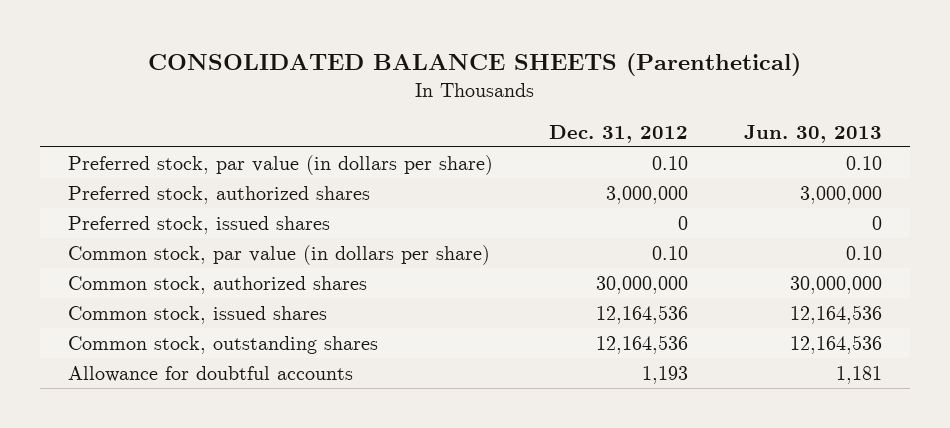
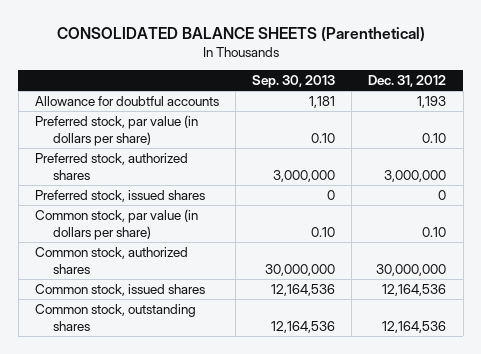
[744,124,883,143] Jun. 30, 2013 -> none
none -> [252,75,336,89] Sep. 30, 2013
[67,365,353,382] Allowance for doubtful accounts -> [34,96,219,107] Allowance for doubtful accounts

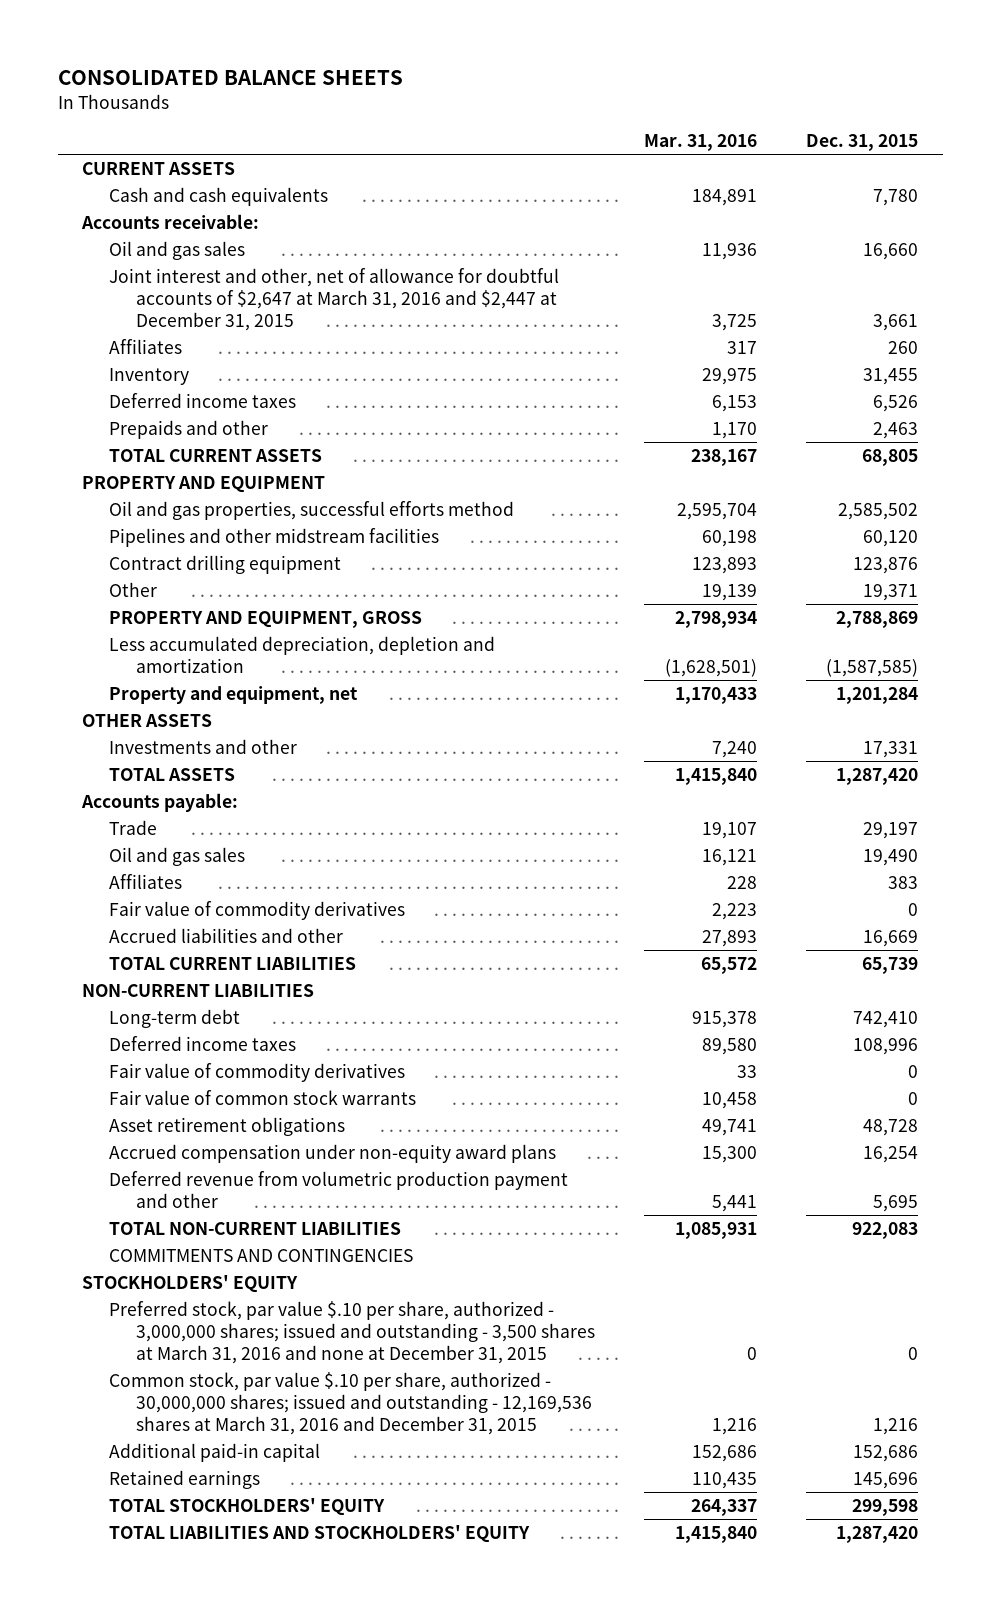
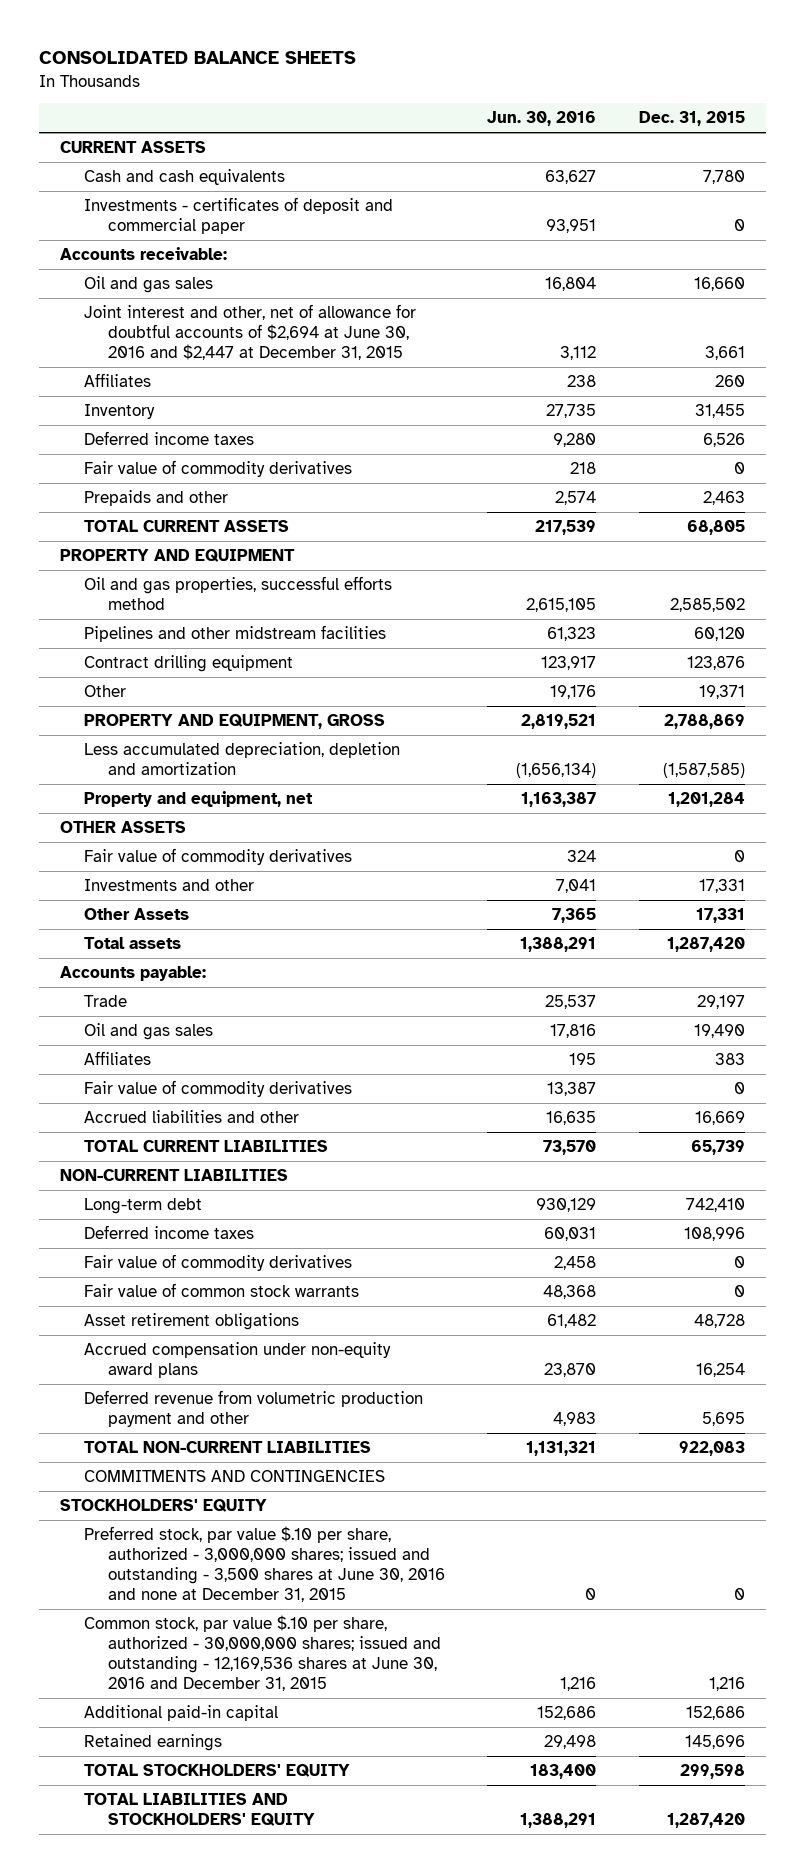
[643,134,757,152] Mar. 31, 2016 -> none
none -> [487,111,597,127] Jun. 30, 2016
none -> [83,196,393,235] Investments - certificates of deposit and commercial paper
[109,268,560,331] Joint interest and other, net of allowance for doubtful accounts of $2,647 at March 31, 2016 and $2,447 at December 31, 2015 -> [83,303,416,361] Joint interest and other, net of allowance for doubtful accounts of $2,694 at June 30, 2016 and $2,447 at December 31, 2015
none -> [83,459,352,477] Fair value of commodity derivatives
none -> [83,847,352,865] Fair value of commodity derivatives
none -> [83,907,189,920] Other Assets
[109,768,236,782] TOTAL ASSETS -> [83,936,181,949] Total assets
[109,1301,595,1364] Preferred stock, par value $.10 per share, authorized - 3,000,000 shares; issued and outstanding - 3,500 shares at March 31, 2016 and none at December 31, 2015 -> [83,1525,445,1603] Preferred stock, par value $.10 per share, authorized - 3,000,000 shares; issued and outstanding - 3,500 shares at June 30, 2016 and none at December 31, 2015
[109,1372,592,1435] Common stock, par value $.10 per share, authorized - 30,000,000 shares; issued and outstanding - 12,169,536 shares at March 31, 2016 and December 31, 2015 -> [83,1614,441,1692] Common stock, par value $.10 per share, authorized - 30,000,000 shares; issued and outstanding - 12,169,536 shares at June 30, 2016 and December 31, 2015

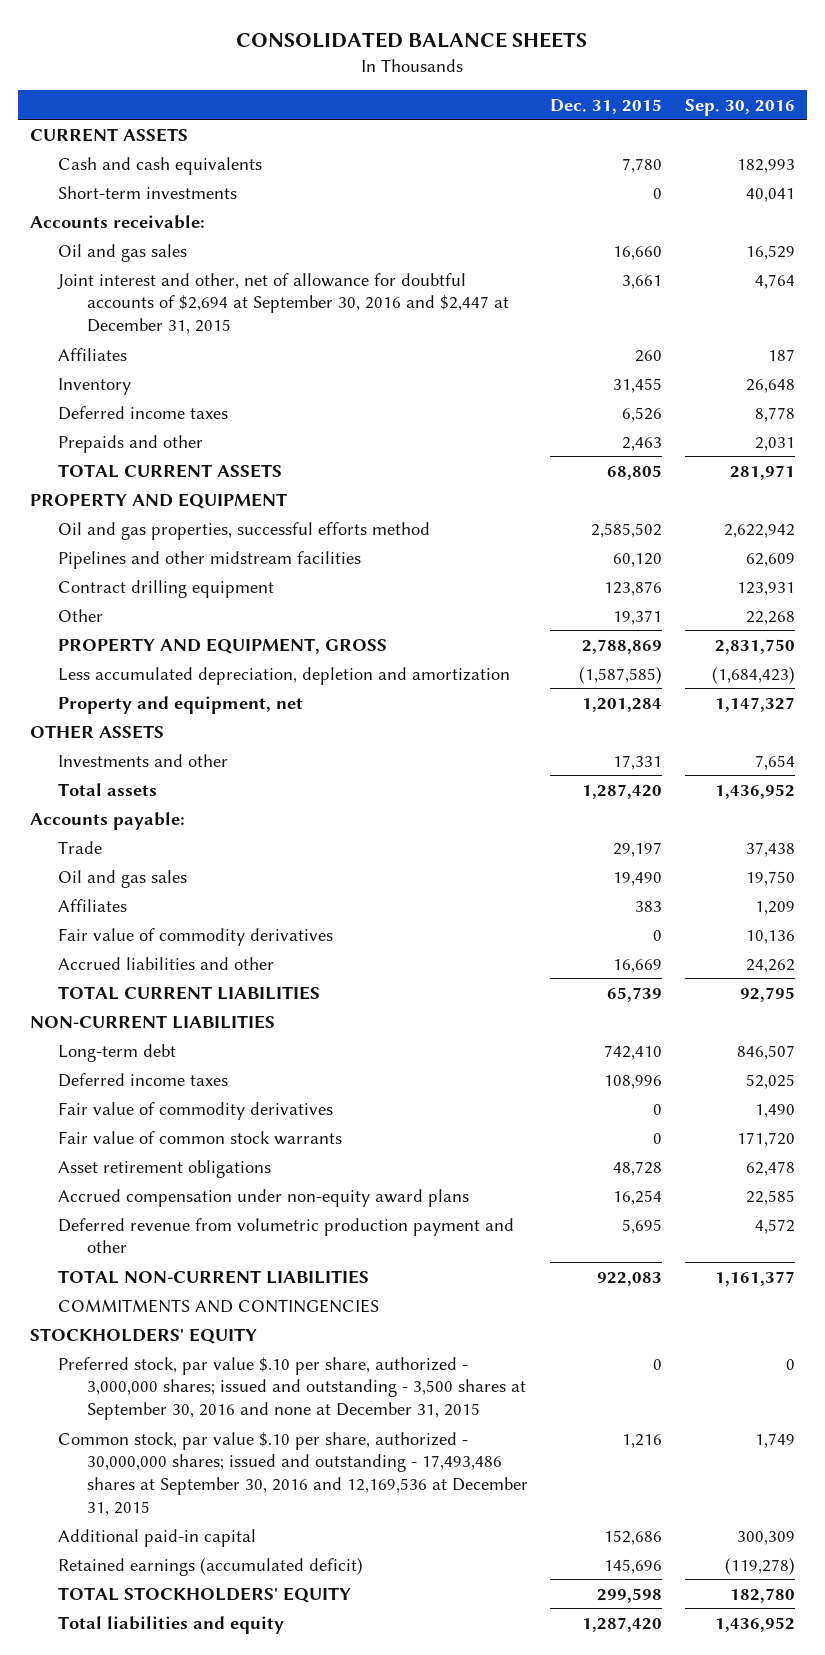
[487,111,597,127] Jun. 30, 2016 -> none
none -> [685,98,796,116] Sep. 30, 2016
[83,196,393,235] Investments - certificates of deposit and commercial paper -> [58,185,238,199] Short-term investments
[83,303,416,361] Joint interest and other, net of allowance for doubtful accounts of $2,694 at June 30, 2016 and $2,447 at December 31, 2015 -> [57,272,509,335] Joint interest and other, net of allowance for doubtful accounts of $2,694 at September 30, 2016 and $2,447 at December 31, 2015
[83,459,352,477] Fair value of commodity derivatives -> none
[83,847,352,865] Fair value of commodity derivatives -> none
[83,907,189,920] Other Assets -> none
[83,1525,445,1603] Preferred stock, par value $.10 per share, authorized - 3,000,000 shares; issued and outstanding - 3,500 shares at June 30, 2016 and none at December 31, 2015 -> [58,1356,526,1421] Preferred stock, par value $.10 per share, authorized - 3,000,000 shares; issued and outstanding - 3,500 shares at September 30, 2016 and none at December 31, 2015
[83,1614,441,1692] Common stock, par value $.10 per share, authorized - 30,000,000 shares; issued and outstanding - 12,169,536 shares at June 30, 2016 and December 31, 2015 -> [58,1431,528,1516] Common stock, par value $.10 per share, authorized - 30,000,000 shares; issued and outstanding - 17,493,486 shares at September 30, 2016 and 12,169,536 at December 31, 2015
[83,1733,222,1751] Retained earnings -> [58,1556,364,1576] Retained earnings (accumulated deficit)
[83,1792,315,1827] TOTAL LIABILITIES AND STOCKHOLDERS' EQUITY -> [58,1615,285,1634] Total liabilities and equity

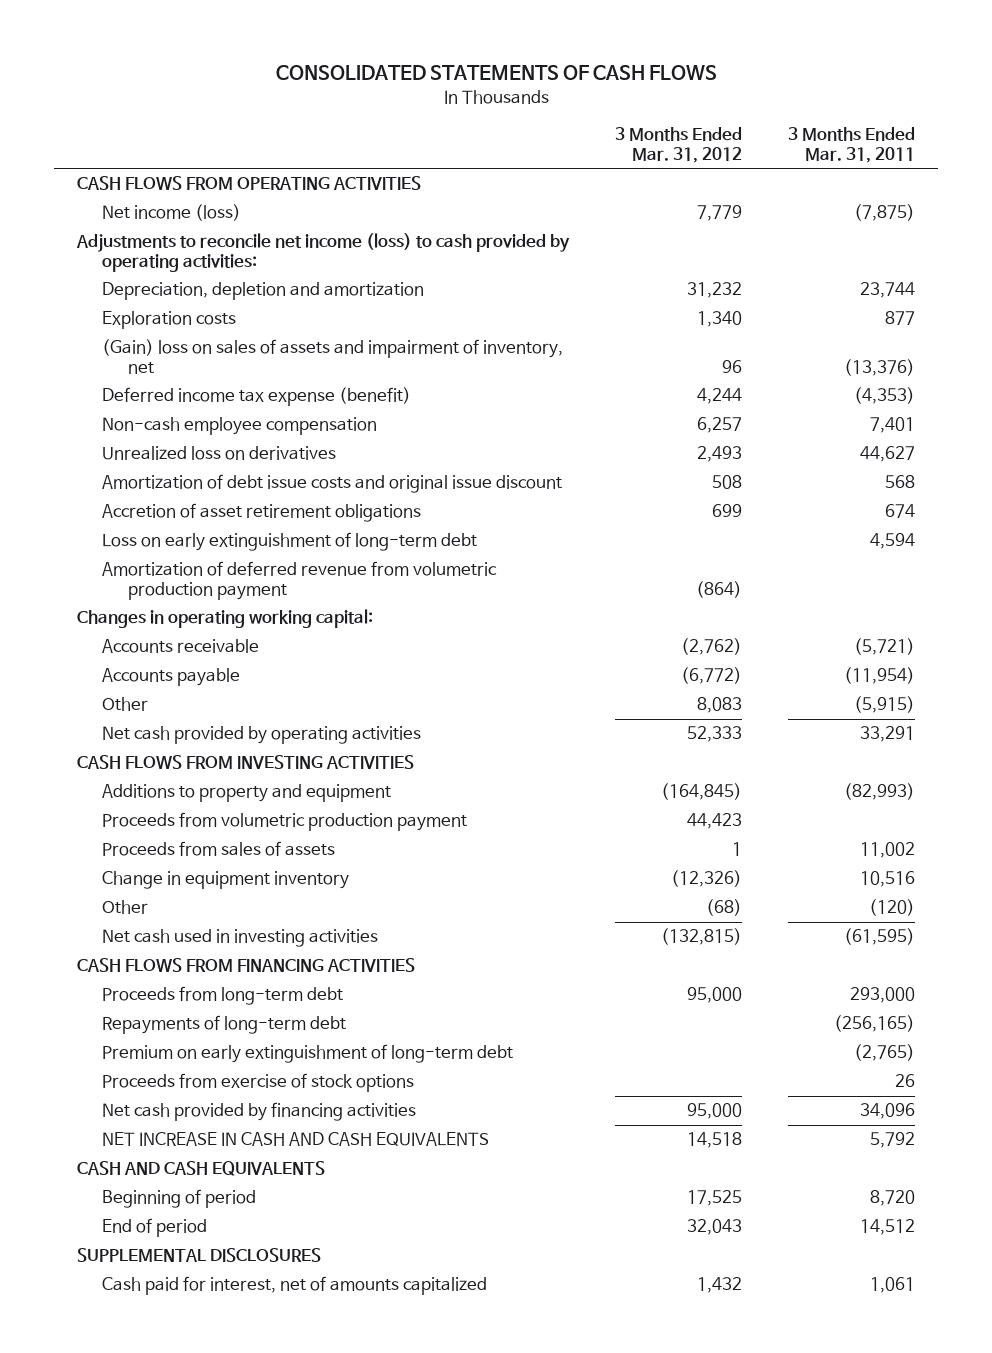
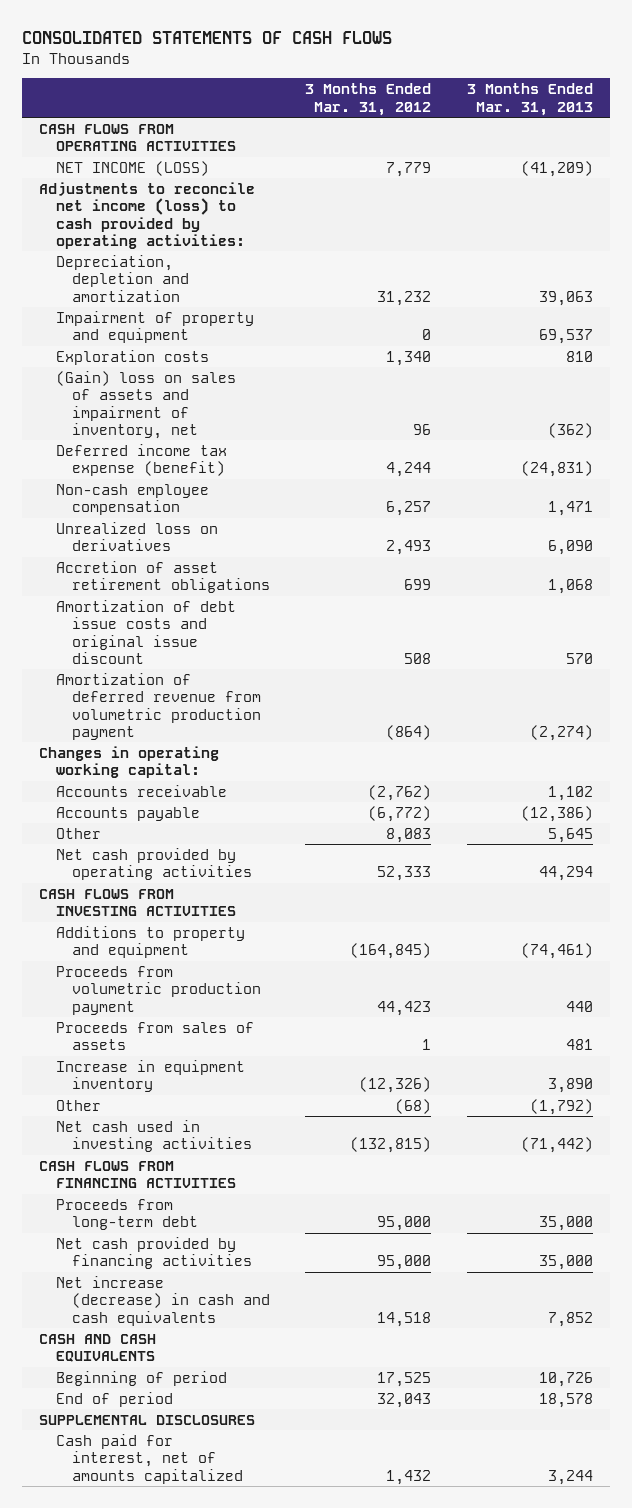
[787,127,915,164] 3 Months Ended Mar. 31, 2011 -> none
none -> [466,83,593,116] 3 Months Ended Mar. 31, 2013
[102,204,242,222] Net income (loss) -> [55,160,209,176] NET INCOME (LOSS)
none -> [55,310,254,344] Impairment of property and equipment
[102,532,478,552] Loss on early extinguishment of long-term debt -> none
[102,474,563,494] Amortization of debt issue costs and original issue discount -> [55,599,236,664] Amortization of debt issue costs and original issue discount
[102,871,350,890] Change in equipment inventory -> [55,1059,245,1093] Increase in equipment inventory
[102,1015,347,1035] Repayments of long-term debt -> none
[102,1044,514,1064] Premium on early extinguishment of long-term debt -> none
[102,1073,415,1093] Proceeds from exercise of stock options -> none
[102,1132,490,1147] NET INCREASE IN CASH AND CASH EQUIVALENTS -> [55,1275,270,1326] Net increase (decrease) in cash and cash equivalents

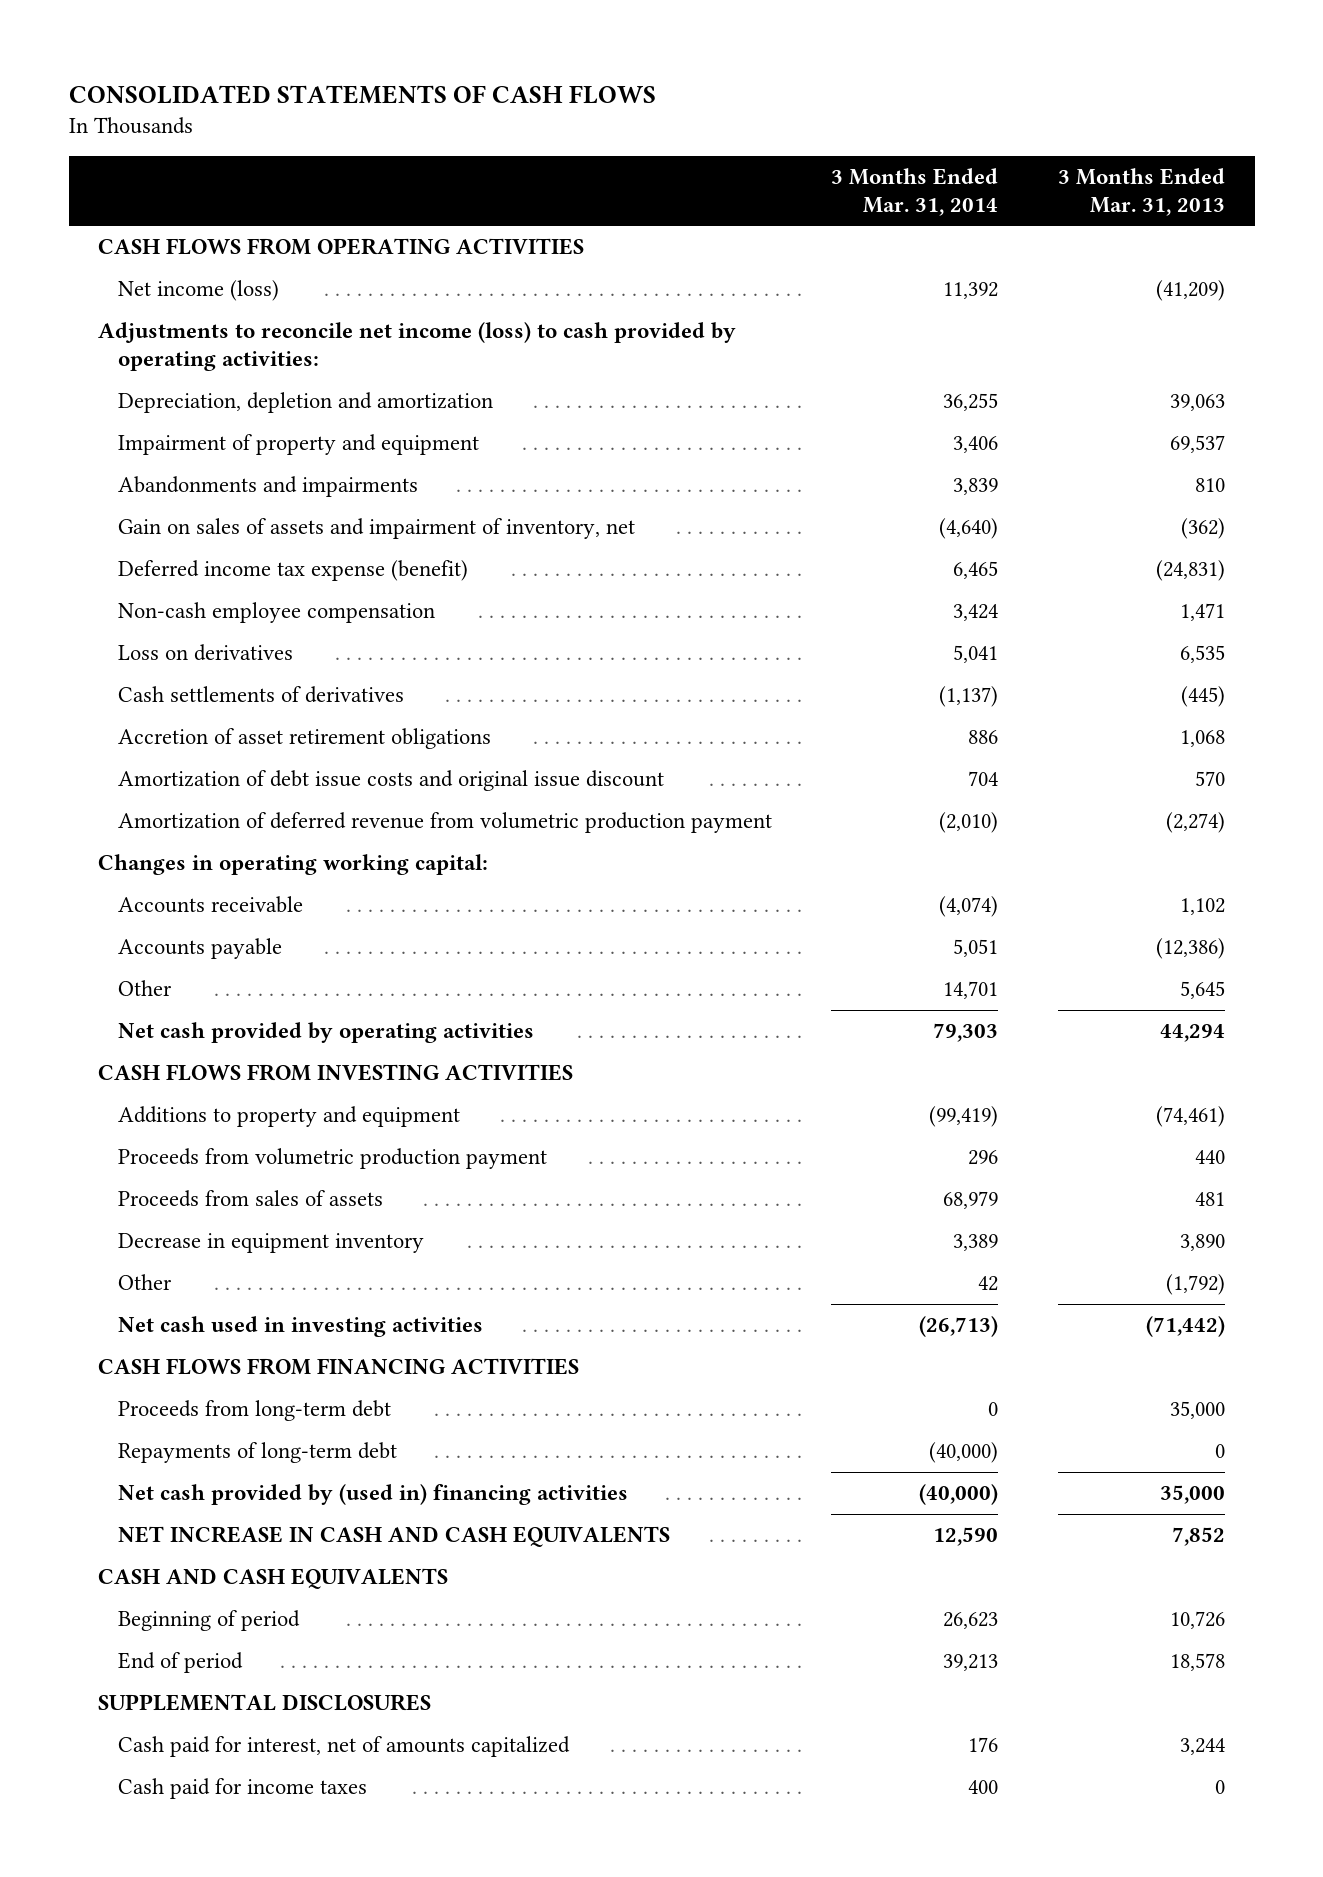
[305,83,432,116] 3 Months Ended Mar. 31, 2012 -> none
none -> [831,167,999,216] 3 Months Ended Mar. 31, 2014
[55,160,209,176] NET INCOME (LOSS) -> [117,280,279,302] Net income (loss)
[55,349,209,365] Exploration costs -> [117,476,418,498] Abandonments and impairments
[55,370,236,439] (Gain) loss on sales of assets and impairment of inventory, net -> [117,518,635,540] Gain on sales of assets and impairment of inventory, net
[55,521,218,552] Unrealized loss on derivatives -> [117,644,293,662] Loss on derivatives
[547,540,593,556] 6,090 -> [1179,645,1225,664] 6,535
none -> [117,686,404,704] Cash settlements of derivatives
[55,1059,245,1093] Increase in equipment inventory -> [117,1233,424,1254] Decrease in equipment inventory
none -> [117,1442,397,1464] Repayments of long-term debt
[55,1236,252,1270] Net cash provided by financing activities -> [117,1484,628,1506] Net cash provided by (used in) financing activities
[55,1275,270,1326] Net increase (decrease) in cash and cash equivalents -> [117,1526,670,1548] NET INCREASE IN CASH AND CASH EQUIVALENTS
none -> [117,1778,367,1800] Cash paid for income taxes

